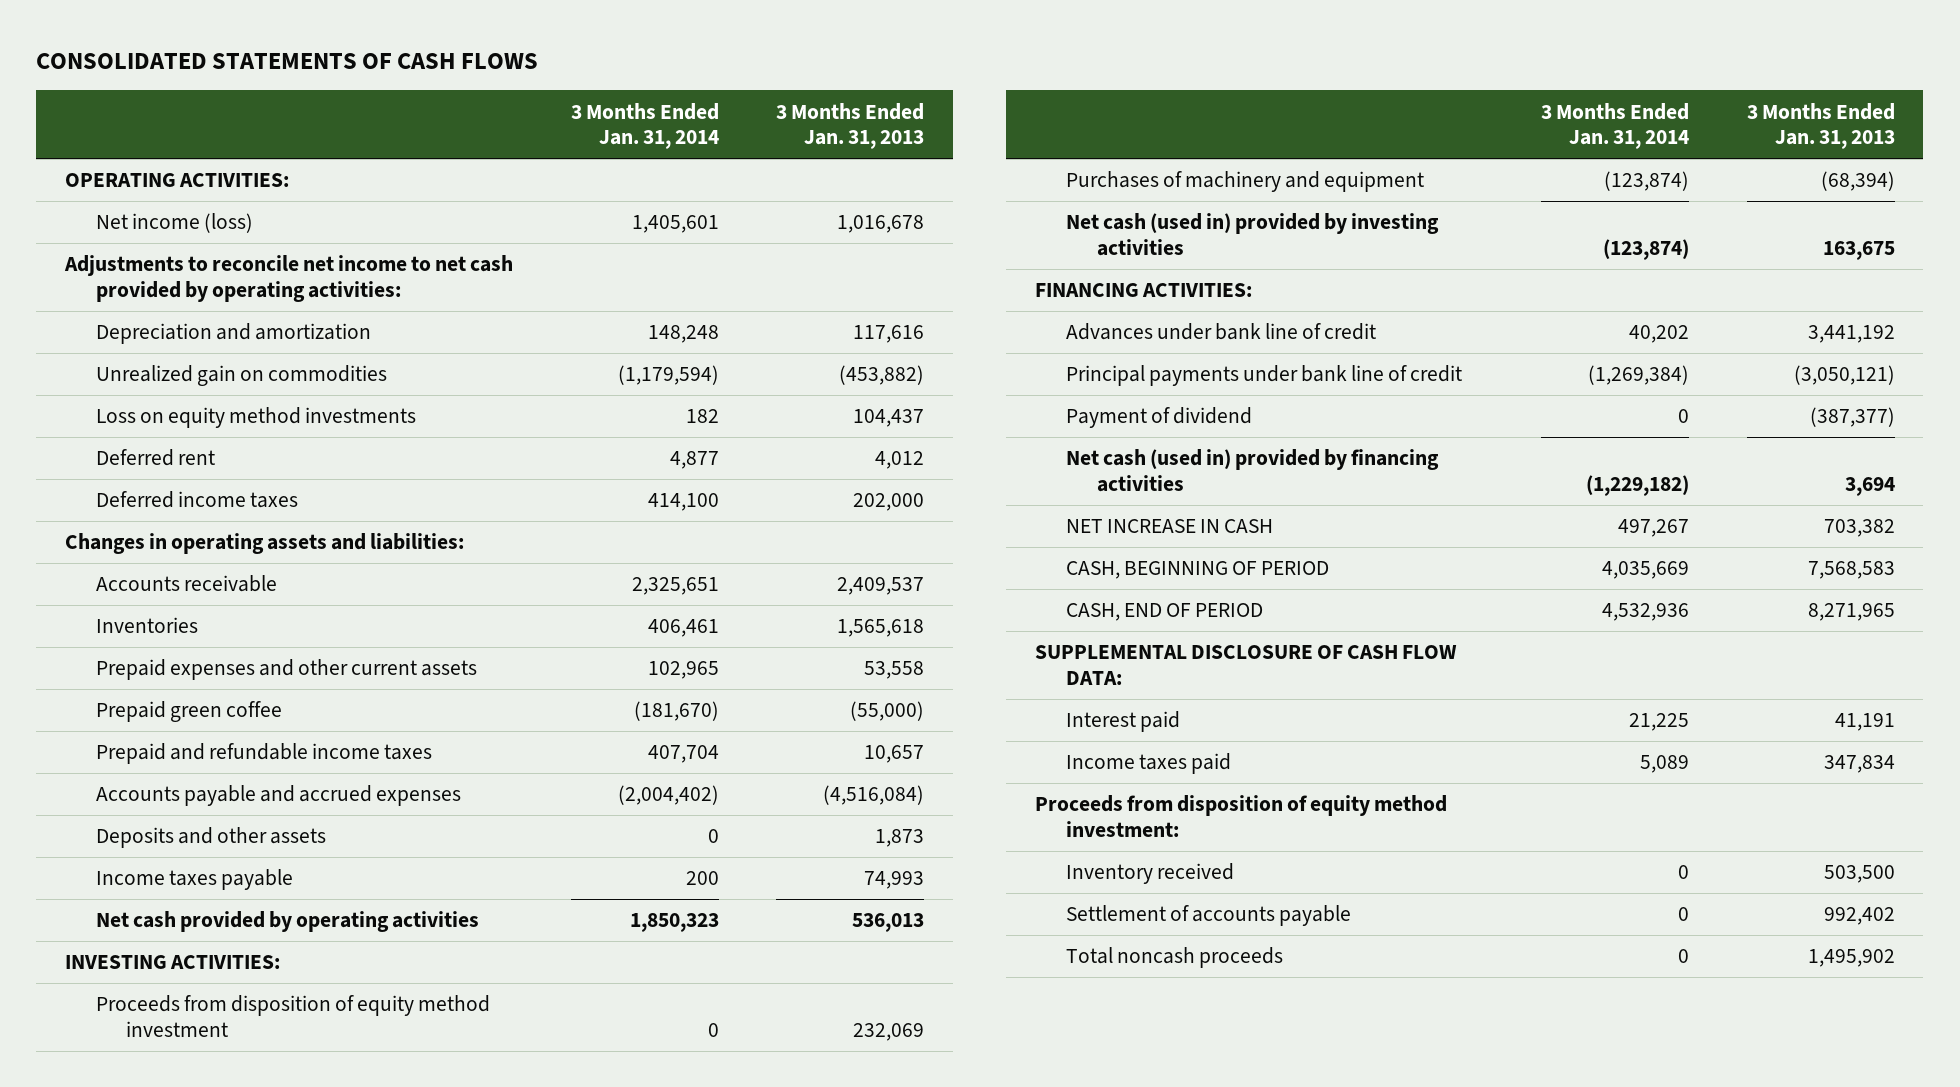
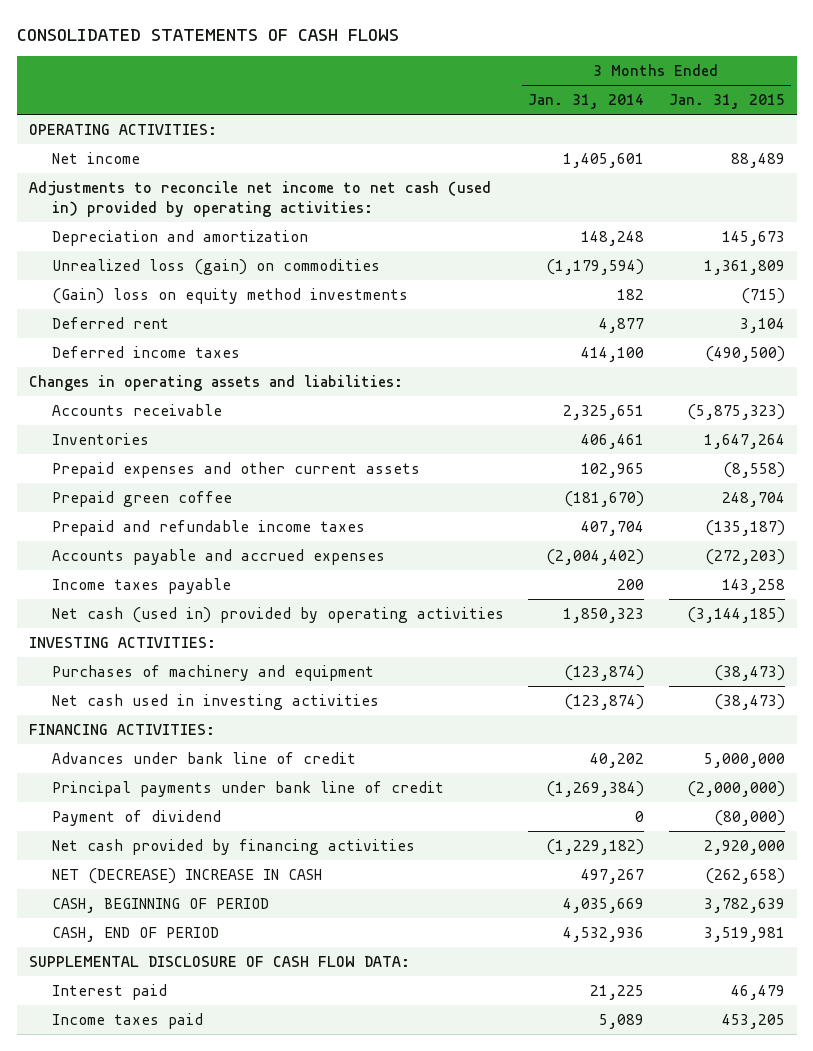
[776,102,925,150] 3 Months Ended Jan. 31, 2013 -> none
none -> [668,93,785,109] Jan. 31, 2015
[95,213,253,234] Net income (loss) -> [52,151,141,164] Net income
[63,255,513,302] Adjustments to reconcile net income to net cash provided by operating activities: -> [28,180,491,217] Adjustments to reconcile net income to net cash (used in) provided by operating activities:
[95,365,387,387] Unrealized gain on commodities -> [52,258,381,275] Unrealized loss (gain) on commodities
[95,407,416,429] Loss on equity method investments -> [52,287,409,304] (Gain) loss on equity method investments
[95,827,326,849] Deposits and other assets -> none
[95,911,479,933] Net cash provided by operating activities -> [52,606,505,623] Net cash (used in) provided by operating activities
[95,995,490,1037] Proceeds from disposition of equity method investment -> none
[1065,213,1439,256] Net cash (used in) provided by investing activities -> [52,693,380,710] Net cash used in investing activities
[1065,449,1439,492] Net cash (used in) provided by financing activities -> [52,838,416,855] Net cash provided by financing activities
[1065,519,1273,534] NET INCREASE IN CASH -> [52,867,323,884] NET (DECREASE) INCREASE IN CASH
[1035,795,1448,837] Proceeds from disposition of equity method investment: -> none
[1065,863,1234,885] Inventory received -> none
[1065,905,1351,927] Settlement of accounts payable -> none
[1065,947,1283,969] Total noncash proceeds -> none

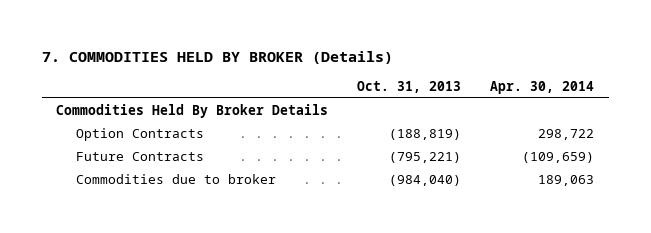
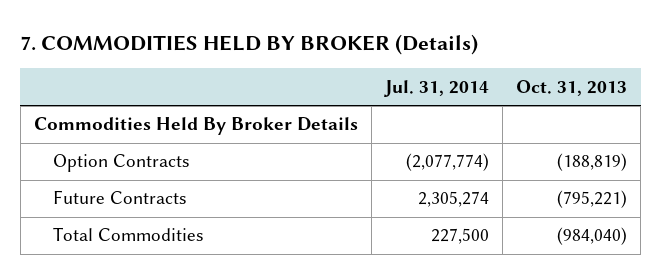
[490,80,595,94] Apr. 30, 2014 -> none
none -> [384,79,490,97] Jul. 31, 2014
[76,174,277,185] Commodities due to broker -> [52,227,204,242] Total Commodities

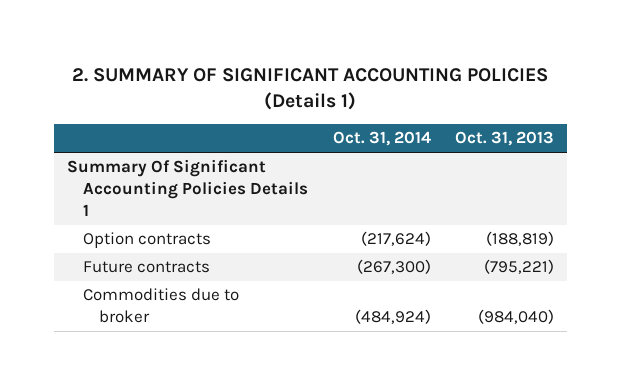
[20,33,479,55] 7. COMMODITIES HELD BY BROKER (Details) -> [72,67,549,111] 2. SUMMARY OF SIGNIFICANT ACCOUNTING POLICIES (Details 1)
[384,79,490,97] Jul. 31, 2014 -> none
none -> [332,131,431,147] Oct. 31, 2014
[33,117,358,136] Commodities Held By Broker Details -> none
none -> [66,159,308,217] Summary Of Significant Accounting Policies Details 1
[52,154,190,173] Option Contracts -> [82,232,211,249] Option contracts
[52,190,187,205] Future Contracts -> [82,261,210,274] Future contracts
[52,227,204,242] Total Commodities -> [82,288,239,324] Commodities due to broker

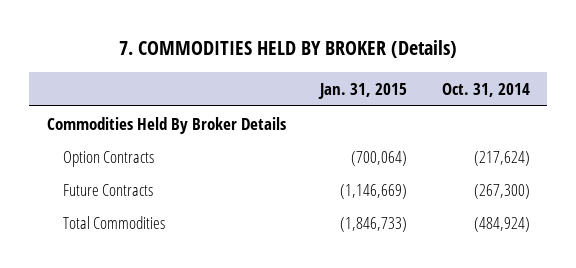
[72,67,549,111] 2. SUMMARY OF SIGNIFICANT ACCOUNTING POLICIES (Details 1) -> [119,40,458,59] 7. COMMODITIES HELD BY BROKER (Details)
[455,131,555,147] Oct. 31, 2013 -> none
none -> [318,82,408,99] Jan. 31, 2015
[66,159,308,217] Summary Of Significant Accounting Policies Details 1 -> none
none -> [46,116,286,134] Commodities Held By Broker Details
[82,232,211,249] Option contracts -> [62,150,154,167] Option Contracts
[82,261,210,274] Future contracts -> [62,183,153,196] Future Contracts
[82,288,239,324] Commodities due to broker -> [62,215,165,229] Total Commodities

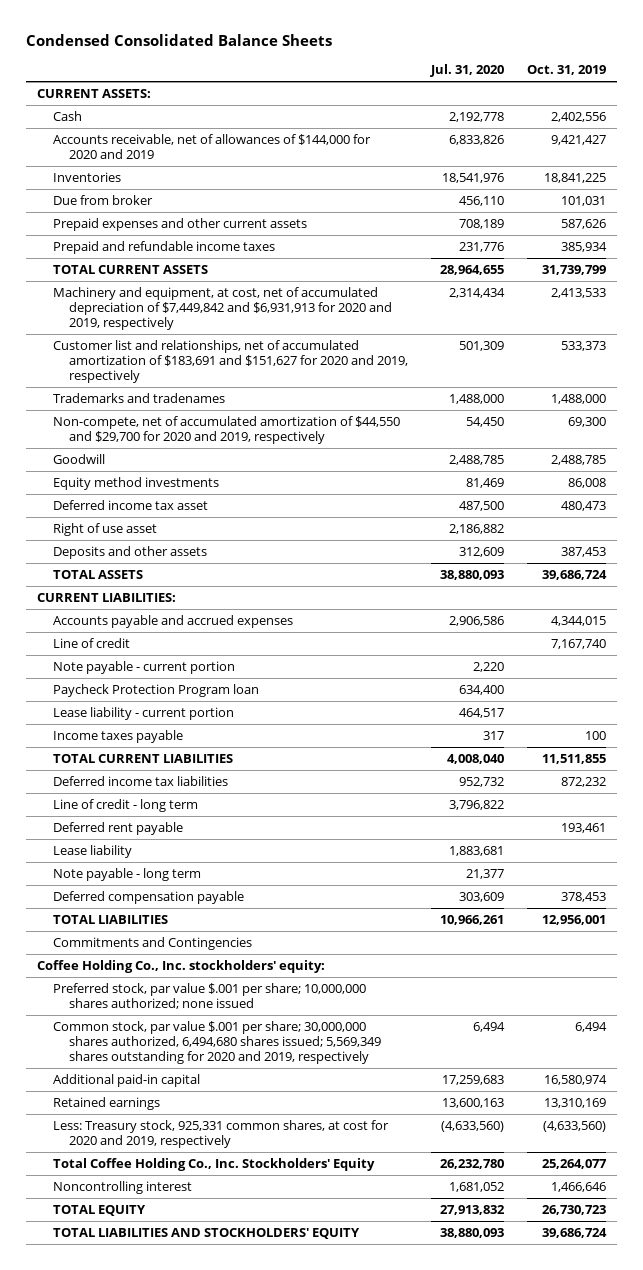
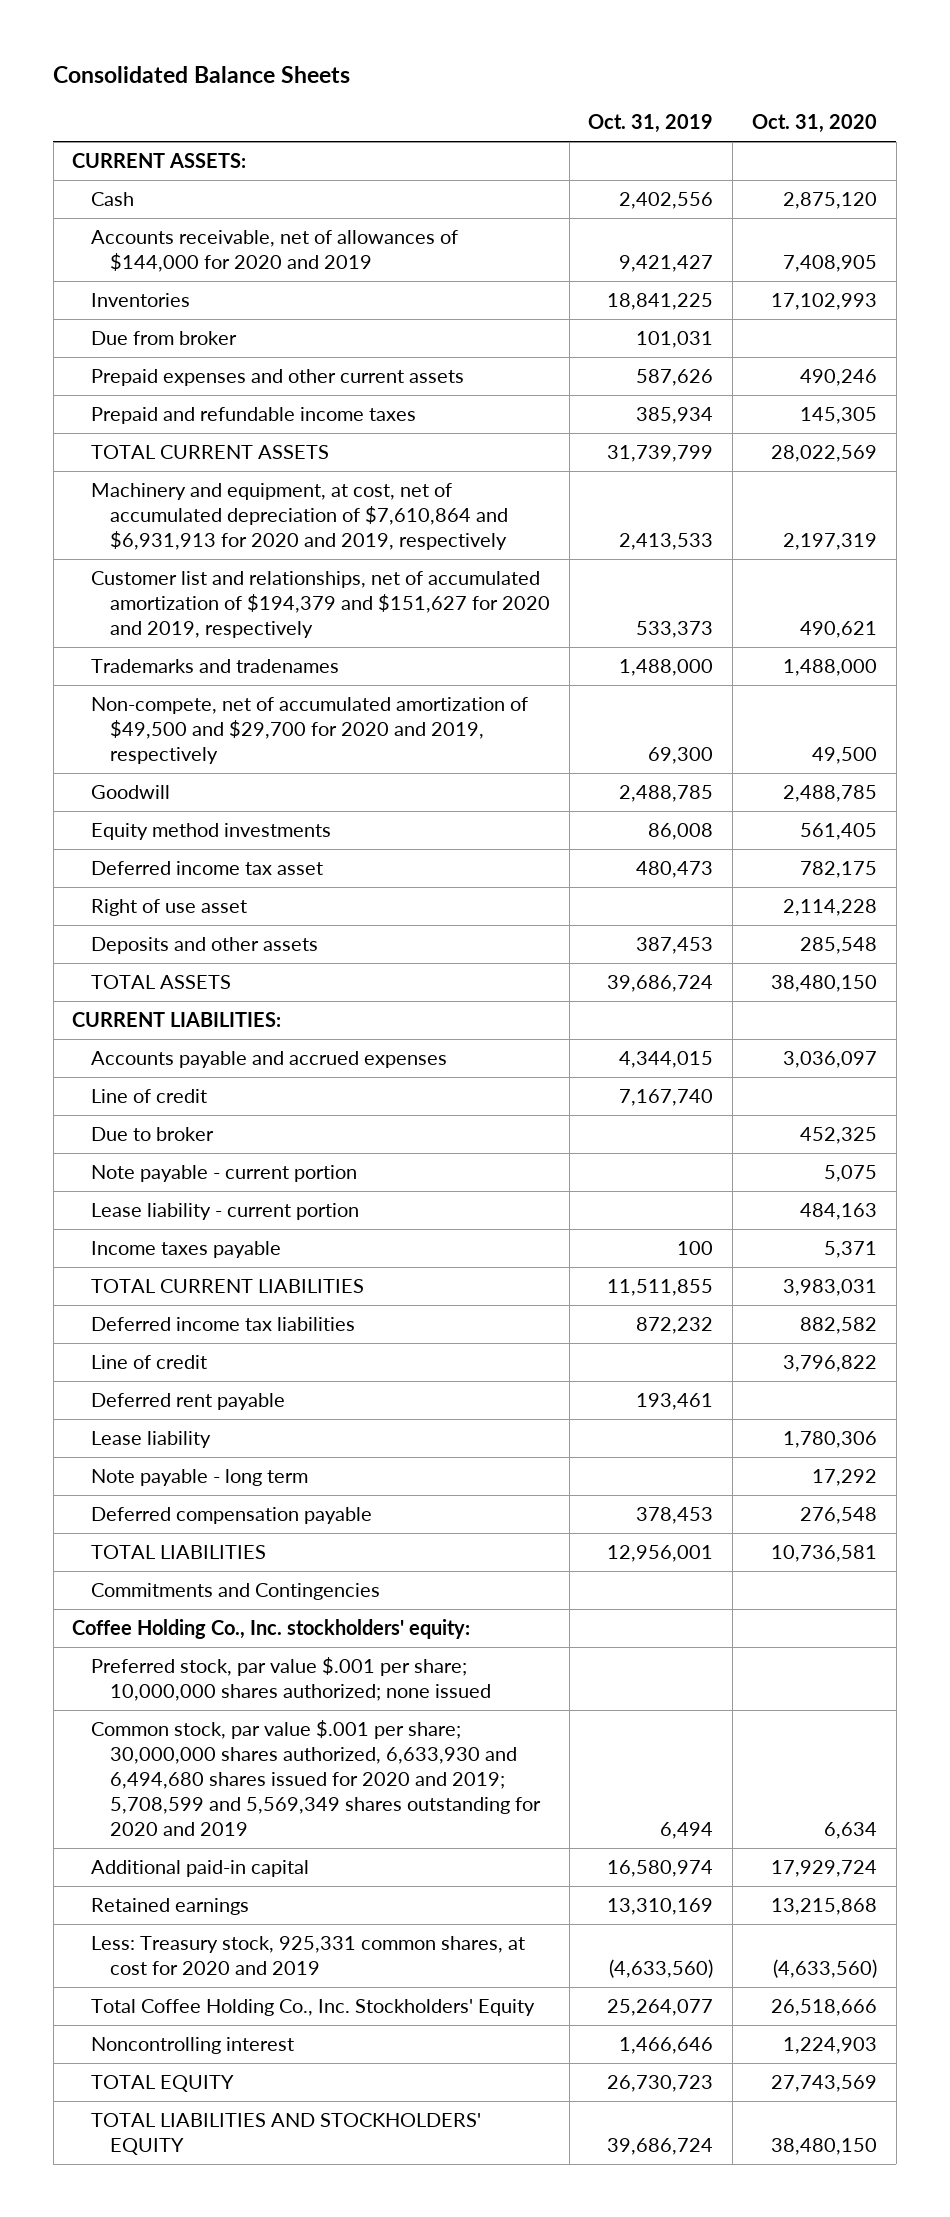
[25,33,332,46] Condensed Consolidated Balance Sheets -> [53,66,351,84] Consolidated Balance Sheets
[429,64,504,78] Jul. 31, 2020 -> none
none -> [752,113,878,133] Oct. 31, 2020
[53,286,392,331] Machinery and equipment, at cost, net of accumulated depreciation of $7,449,842 and $6,931,913 for 2020 and 2019, respectively -> [91,483,508,551] Machinery and equipment, at cost, net of accumulated depreciation of $7,610,864 and $6,931,913 for 2020 and 2019, respectively
[53,339,408,384] Customer list and relationships, net of accumulated amortization of $183,691 and $151,627 for 2020 and 2019, respectively -> [91,571,550,639] Customer list and relationships, net of accumulated amortization of $194,379 and $151,627 for 2020 and 2019, respectively
[53,415,401,445] Non-compete, net of accumulated amortization of $44,550 and $29,700 for 2020 and 2019, respectively -> [91,697,529,765] Non-compete, net of accumulated amortization of $49,500 and $29,700 for 2020 and 2019, respectively
none -> [91,1127,215,1142] Due to broker
[53,683,260,697] Paycheck Protection Program loan -> none
[53,798,199,812] Line of credit - long term -> [91,1355,208,1370] Line of credit
[53,1020,381,1065] Common stock, par value $.001 per share; 30,000,000 shares authorized, 6,494,680 shares issued; 5,569,349 shares outstanding for 2020 and 2019, respectively -> [91,1720,541,1837] Common stock, par value $.001 per share; 30,000,000 shares authorized, 6,633,930 and 6,494,680 shares issued for 2020 and 2019; 5,708,599 and 5,569,349 shares outstanding for 2020 and 2019
[53,1119,390,1149] Less: Treasury stock, 925,331 common shares, at cost for 2020 and 2019, respectively -> [91,1936,526,1976] Less: Treasury stock, 925,331 common shares, at cost for 2020 and 2019

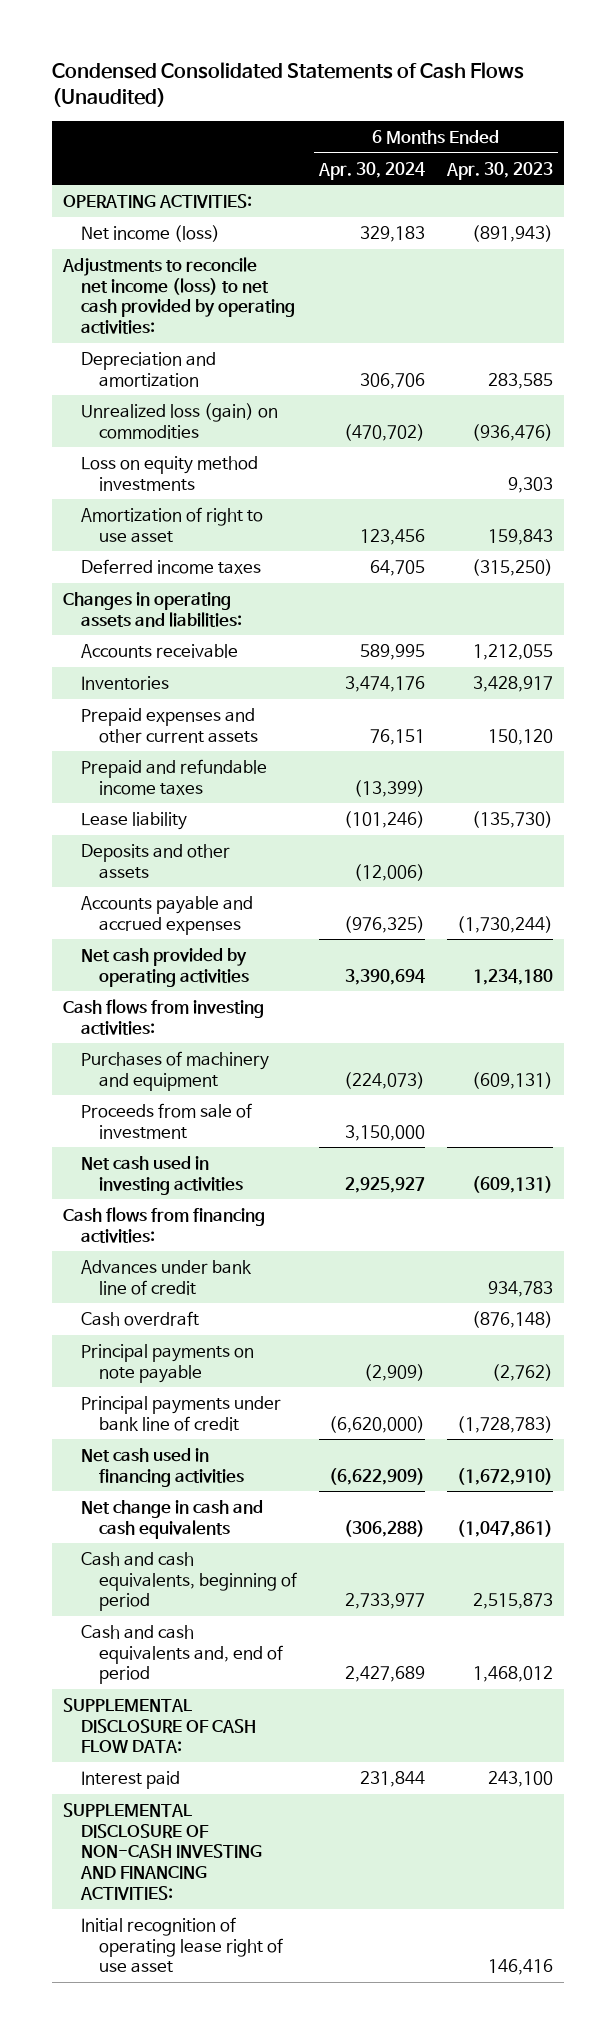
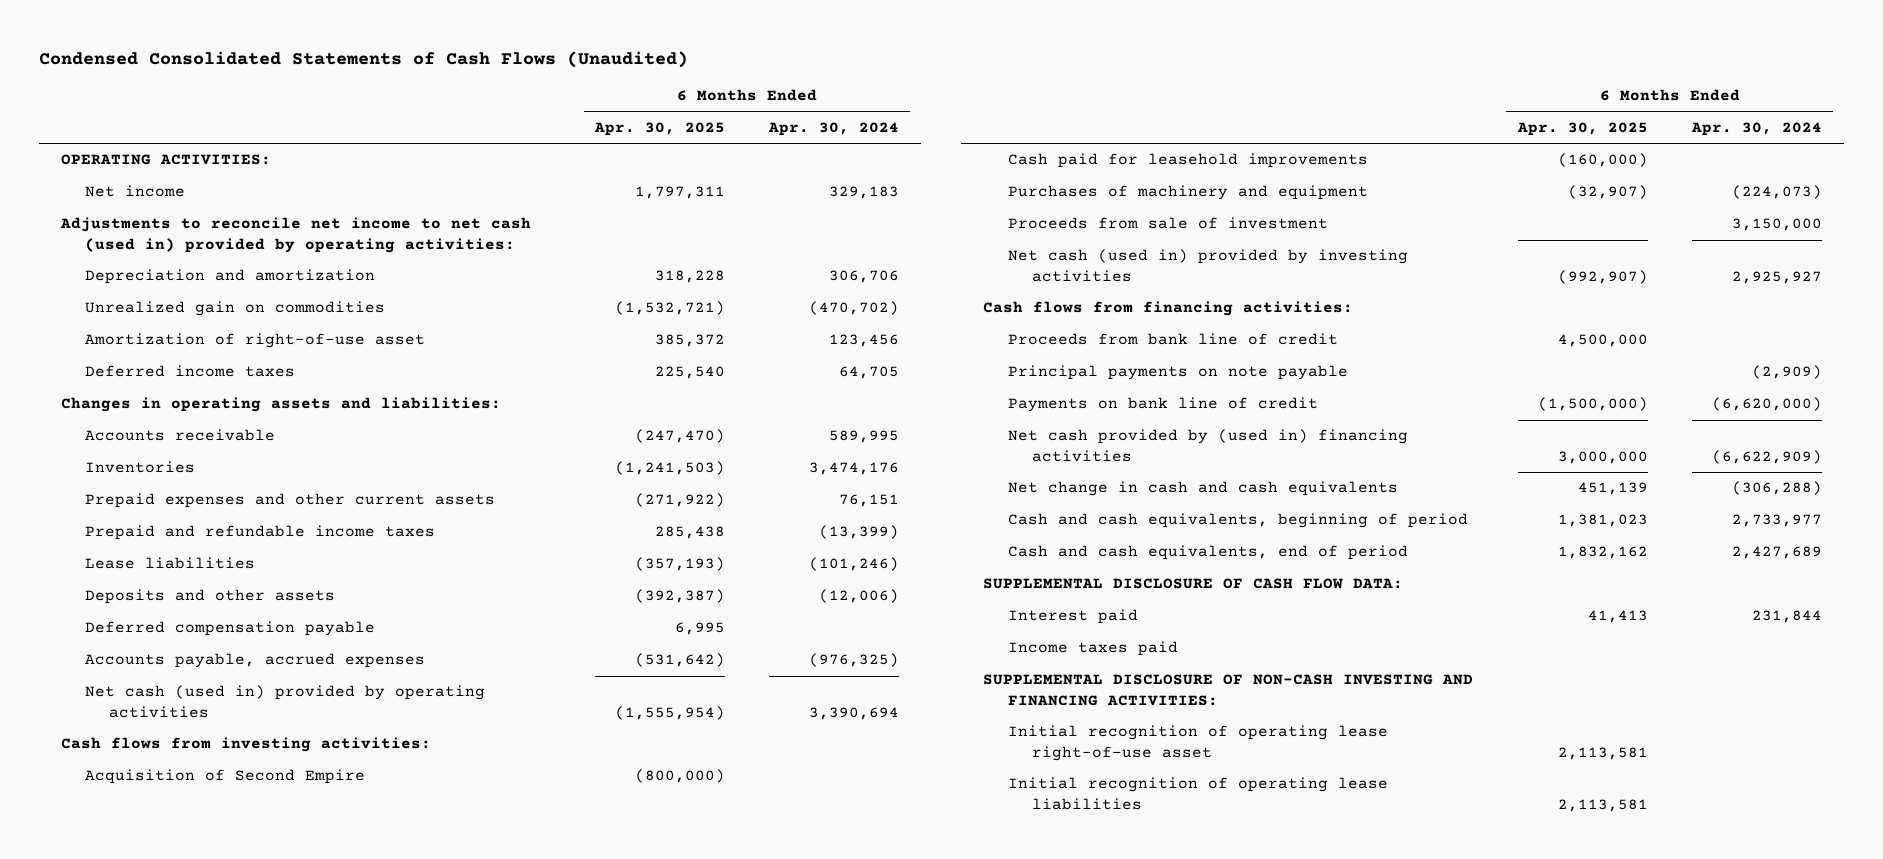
[446,161,554,180] Apr. 30, 2023 -> none
none -> [594,121,726,136] Apr. 30, 2025
[81,224,221,242] Net income (loss) -> [85,185,186,198] Net income
[62,256,296,335] Adjustments to reconcile net income (loss) to net cash provided by operating activities: -> [60,217,532,253] Adjustments to reconcile net income to net cash (used in) provided by operating activities:
[81,455,259,491] Loss on equity method investments -> none
[81,402,279,439] Unrealized loss (gain) on commodities -> [85,301,386,317] Unrealized gain on commodities
[81,506,264,543] Amortization of right to use asset -> [85,333,426,349] Amortization of right-of-use asset
[81,811,188,830] Lease liability -> [85,557,256,570] Lease liabilities
none -> [85,621,376,637] Deferred compensation payable
[81,895,254,935] Accounts payable and accrued expenses -> [85,653,426,669] Accounts payable, accrued expenses
[81,947,250,987] Net cash provided by operating activities -> [85,685,486,718] Net cash (used in) provided by operating activities
none -> [85,769,366,785] Acquisition of Second Empire
none -> [1007,153,1368,169] Cash paid for leasehold improvements
[81,1155,244,1195] Net cash used in investing activities -> [1007,249,1408,282] Net cash (used in) provided by investing activities
[81,1310,200,1326] Cash overdraft -> none
[81,1259,253,1295] Advances under bank line of credit -> [1007,333,1338,346] Proceeds from bank line of credit
[81,1395,282,1431] Principal payments under bank line of credit -> [1007,397,1318,413] Payments on bank line of credit
[81,1447,245,1487] Net cash used in financing activities -> [1007,429,1408,462] Net cash provided by (used in) financing activities
[81,1624,284,1685] Cash and cash equivalents and, end of period -> [1007,545,1408,561] Cash and cash equivalents, end of period
none -> [1007,641,1178,657] Income taxes paid
[81,1916,284,1974] Initial recognition of operating lease right of use asset -> [1007,725,1388,761] Initial recognition of operating lease right-of-use asset
none -> [1007,777,1388,810] Initial recognition of operating lease liabilities

